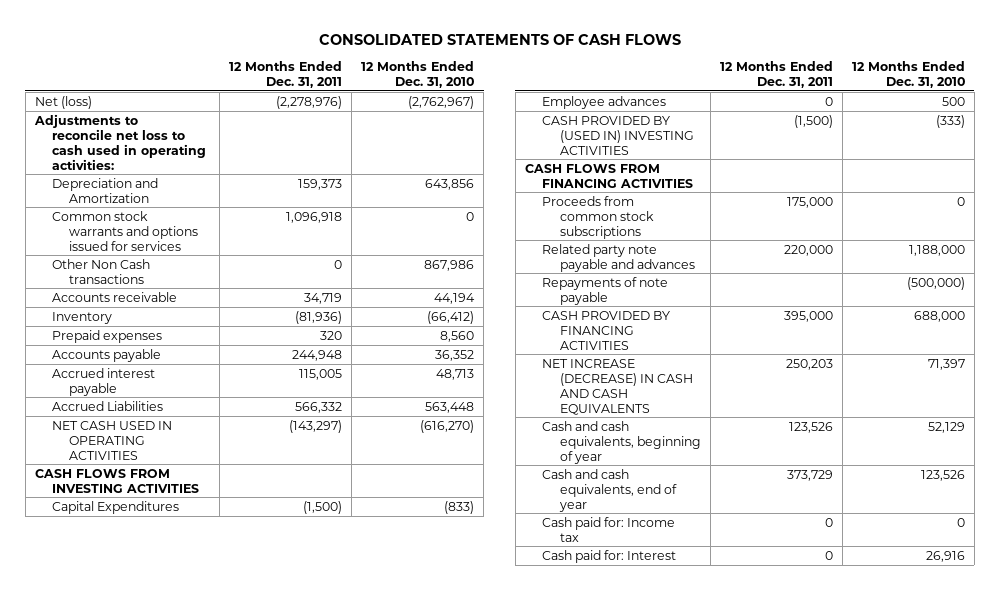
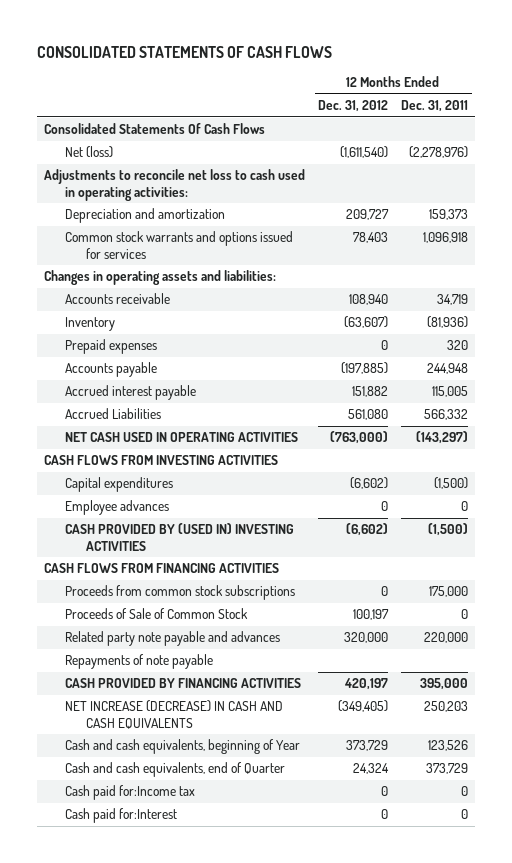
[361,61,475,88] 12 Months Ended Dec. 31, 2010 -> none
none -> [318,100,389,113] Dec. 31, 2012
none -> [43,123,265,135] Consolidated Statements Of Cash Flows
[52,177,159,203] Depreciation and Amortization -> [65,208,226,224] Depreciation and amortization
[52,258,151,284] Other Non Cash transactions -> none
none -> [43,270,276,286] Changes in operating assets and liabilities:
[52,500,180,514] Capital Expenditures -> [65,477,174,493] Capital expenditures
none -> [65,608,249,620] Proceeds of Sale of Common Stock
[542,420,701,464] Cash and cash equivalents, beginning of year -> [65,739,301,755] Cash and cash equivalents, beginning of Year
[542,468,677,512] Cash and cash equivalents, end of year -> [65,762,286,778] Cash and cash equivalents, end of Quarter
[542,516,676,542] Cash paid for: Income tax -> [65,785,196,801] Cash paid for:Income tax
[542,549,677,563] Cash paid for: Interest -> [65,808,178,824] Cash paid for:Interest

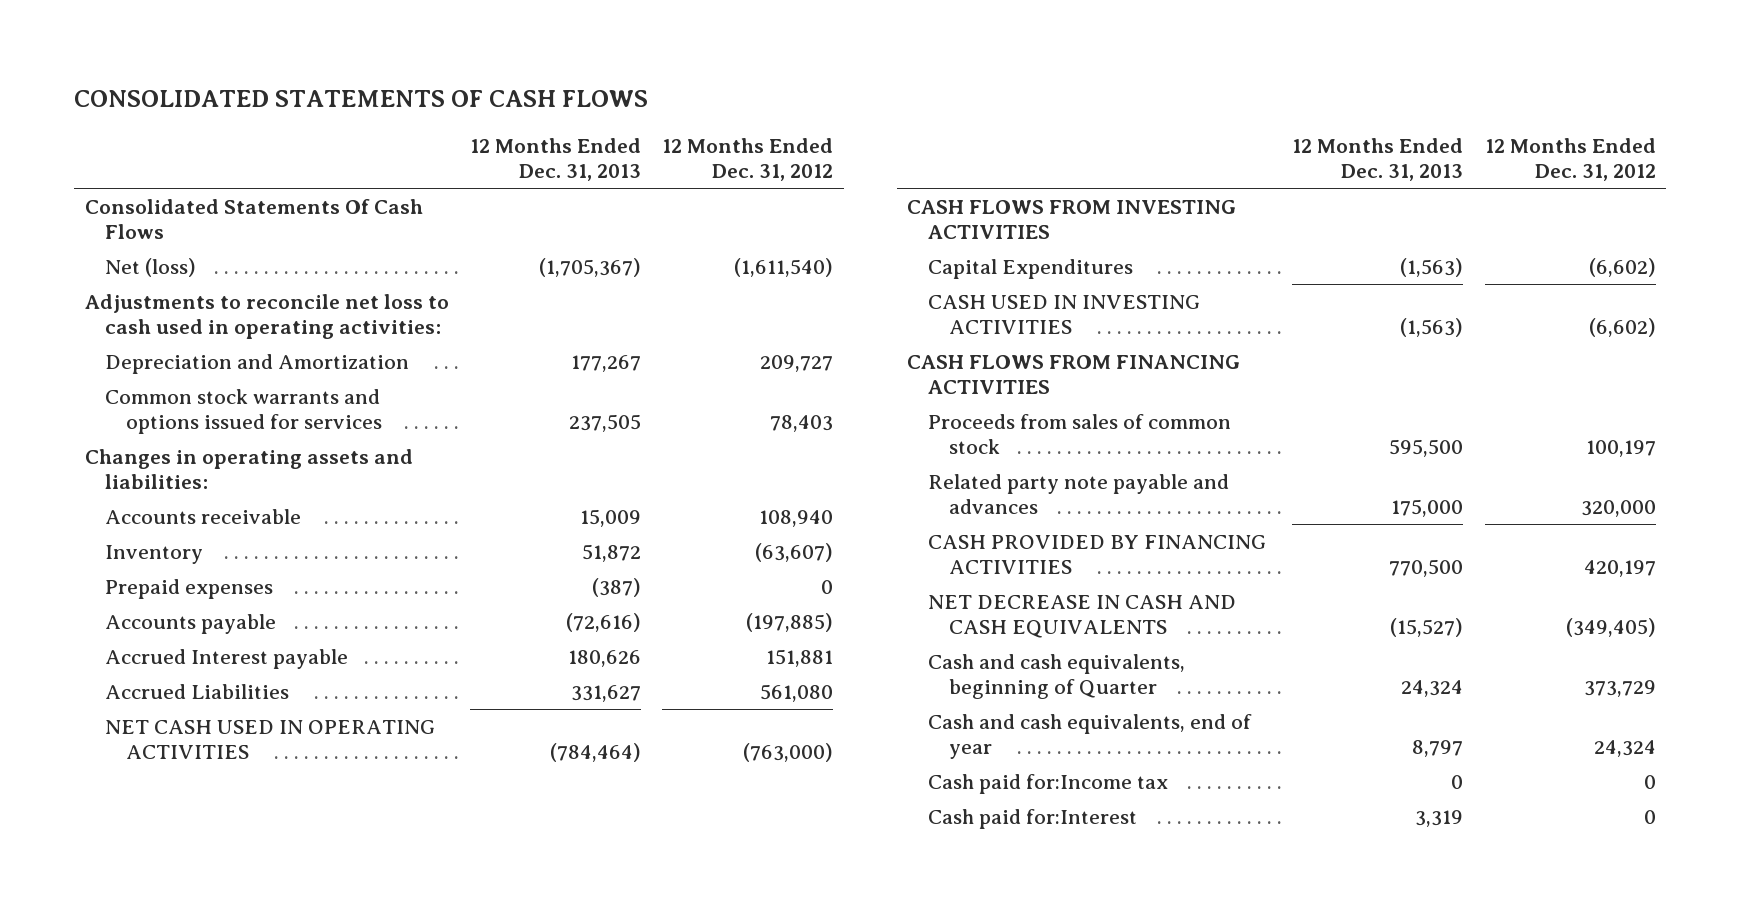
[401,100,469,113] Dec. 31, 2011 -> none
none -> [469,137,641,182] 12 Months Ended Dec. 31, 2013
[65,208,226,224] Depreciation and amortization -> [105,353,410,374] Depreciation and Amortization
[65,385,197,401] Accrued interest payable -> [105,648,349,669] Accrued Interest payable
[352,386,389,398] 151,882 -> [766,648,834,667] 151,881
[65,500,170,516] Employee advances -> none
[65,477,174,493] Capital expenditures -> [927,258,1133,279] Capital Expenditures
[65,523,295,551] CASH PROVIDED BY (USED IN) INVESTING ACTIVITIES -> [927,294,1200,335] CASH USED IN INVESTING ACTIVITIES
[65,585,296,601] Proceeds from common stock subscriptions -> none
[65,608,249,620] Proceeds of Sale of Common Stock -> [927,413,1231,455] Proceeds from sales of common stock
[65,654,214,670] Repayments of note payable -> none
[65,700,284,729] NET INCREASE (DECREASE) IN CASH AND CASH EQUIVALENTS -> [927,594,1236,639] NET DECREASE IN CASH AND CASH EQUIVALENTS
[65,739,301,755] Cash and cash equivalents, beginning of Year -> [927,653,1185,700] Cash and cash equivalents, beginning of Quarter
[65,762,286,778] Cash and cash equivalents, end of Quarter -> [927,713,1252,760] Cash and cash equivalents, end of year

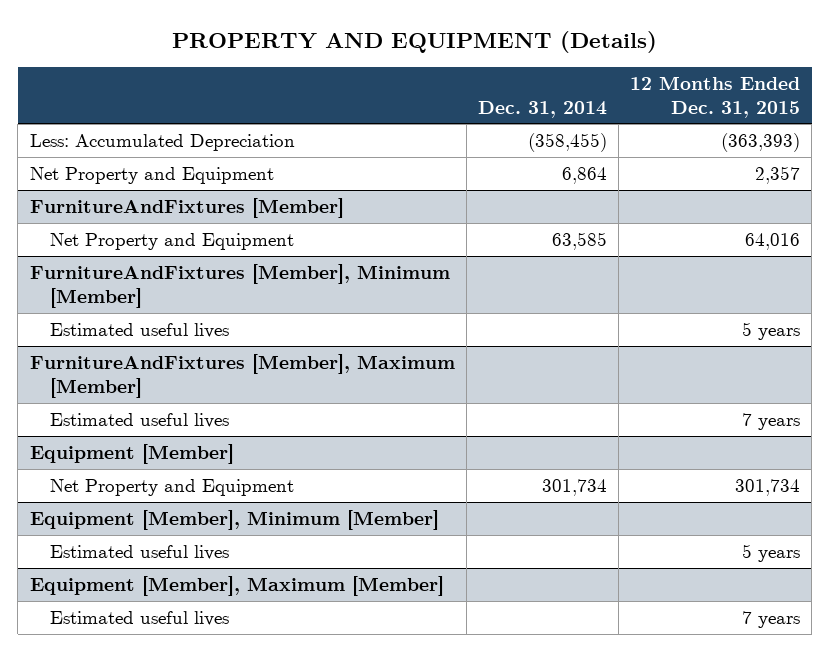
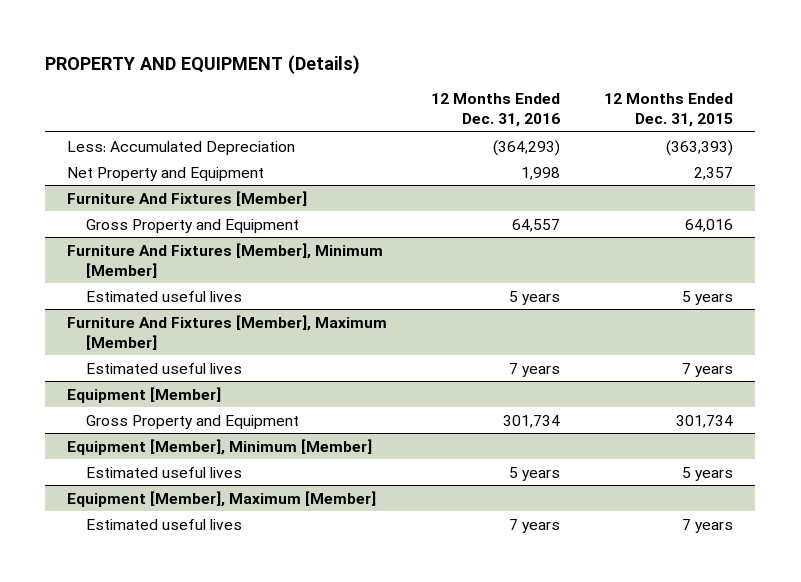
[477,100,607,118] Dec. 31, 2014 -> none
none -> [431,92,561,128] 12 Months Ended Dec. 31, 2016
[29,263,450,308] FurnitureAndFixtures [Member], Minimum [Member] -> none
[29,197,344,218] FurnitureAndFixtures [Member] -> [67,190,308,206] Furniture And Fixtures [Member]
[49,232,294,250] Net Property and Equipment -> [85,218,299,233] Gross Property and Equipment
none -> [67,242,384,278] Furniture And Fixtures [Member], Minimum [Member]
[29,353,455,398] FurnitureAndFixtures [Member], Maximum [Member] -> none
none -> [67,314,388,350] Furniture And Fixtures [Member], Maximum [Member]
[49,478,294,496] Net Property and Equipment -> [85,414,299,429] Gross Property and Equipment

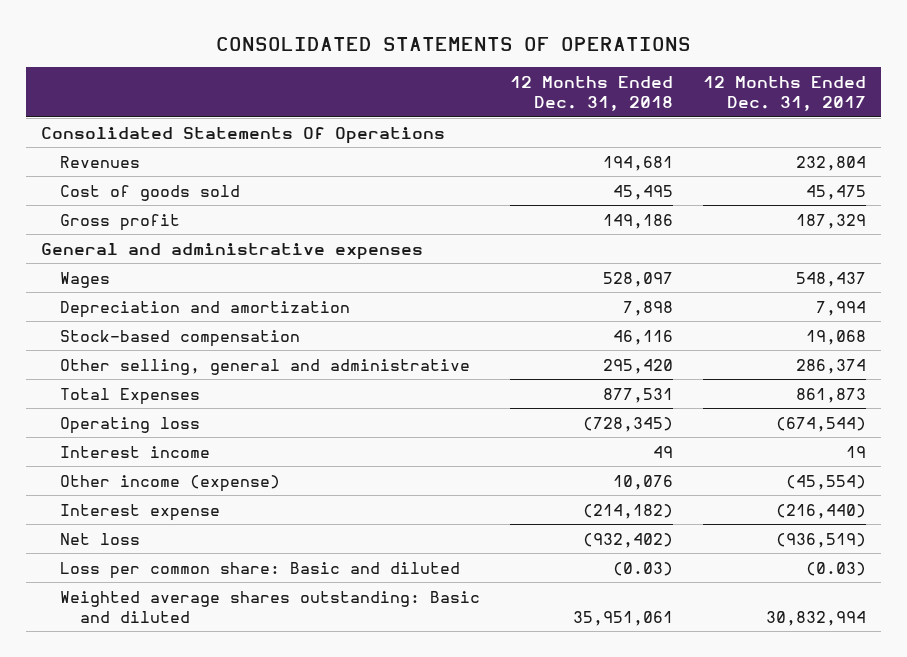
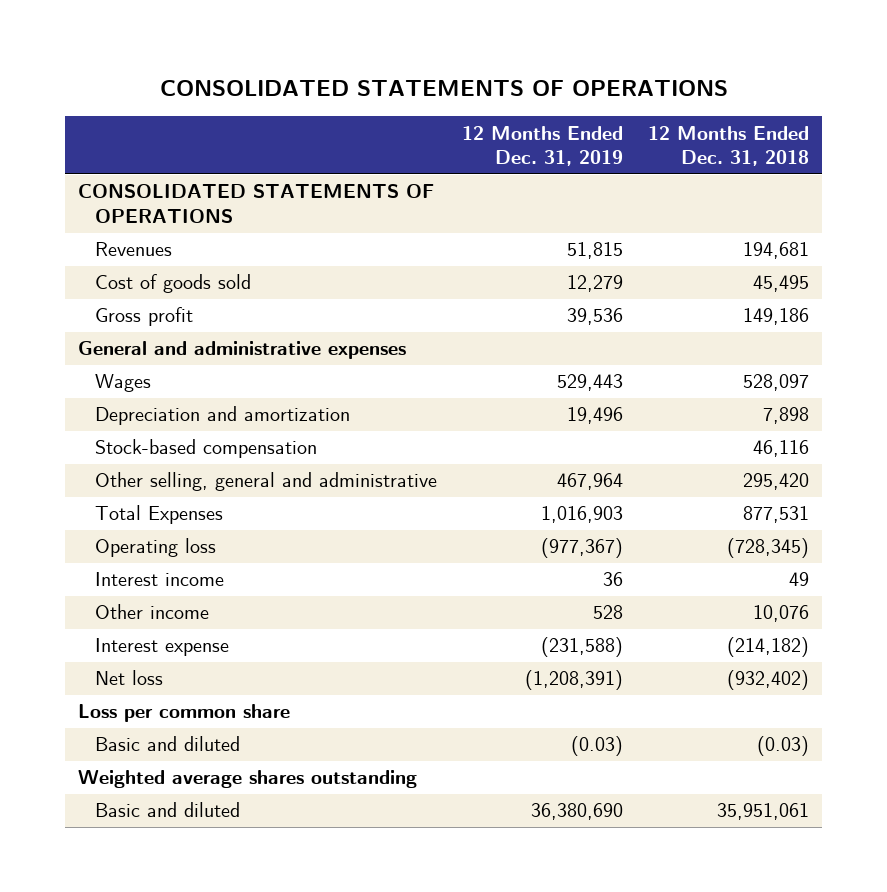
[703,76,867,112] 12 Months Ended Dec. 31, 2017 -> none
none -> [462,125,624,167] 12 Months Ended Dec. 31, 2019
[40,126,445,144] Consolidated Statements Of Operations -> [77,184,434,224] CONSOLIDATED STATEMENTS OF OPERATIONS
[60,474,281,492] Other income (expense) -> [95,604,210,620] Other income
none -> [77,704,290,723] Loss per common share
[60,561,461,579] Loss per common share: Basic and diluted -> [95,736,241,752] Basic and diluted
none -> [77,770,417,789] Weighted average shares outstanding
[60,590,481,623] Weighted average shares outstanding: Basic and diluted -> [95,802,241,818] Basic and diluted

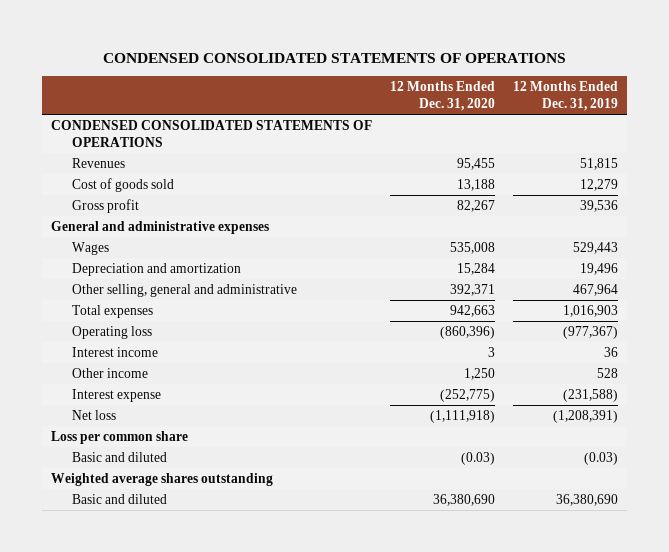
[159,80,728,97] CONSOLIDATED STATEMENTS OF OPERATIONS -> [102,52,566,63] CONDENSED CONSOLIDATED STATEMENTS OF OPERATIONS
[648,125,810,167] 12 Months Ended Dec. 31, 2018 -> none
none -> [390,80,496,112] 12 Months Ended Dec. 31, 2020
[77,184,434,224] CONSOLIDATED STATEMENTS OF OPERATIONS -> [51,119,373,148] CONDENSED CONSOLIDATED STATEMENTS OF OPERATIONS
[95,439,318,459] Stock-based compensation -> none
[95,505,224,525] Total Expenses -> [72,304,154,318] Total expenses

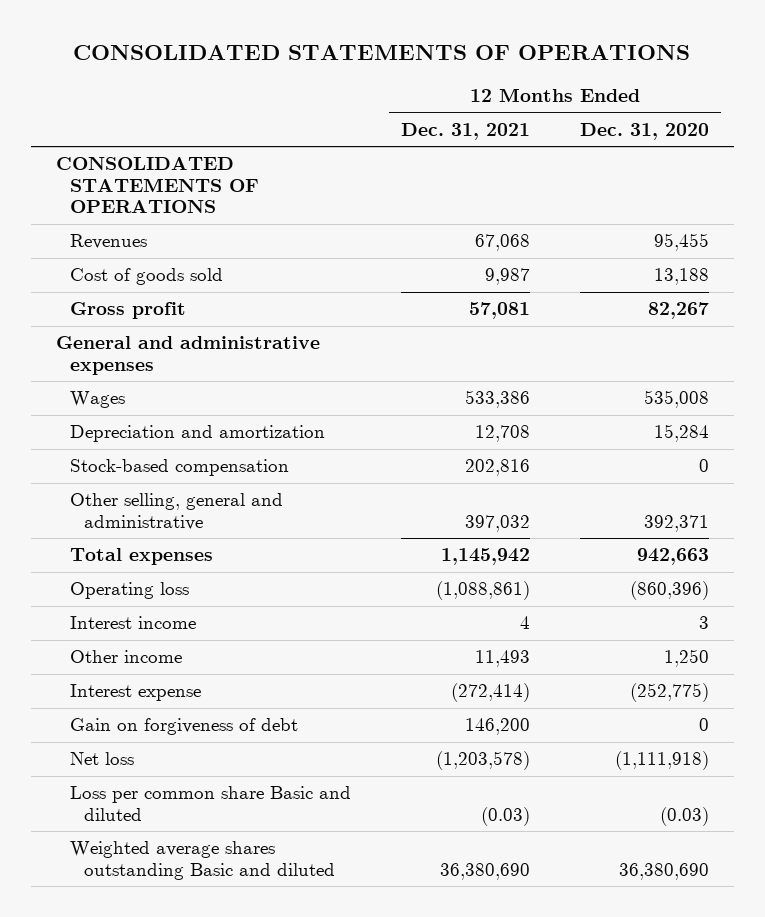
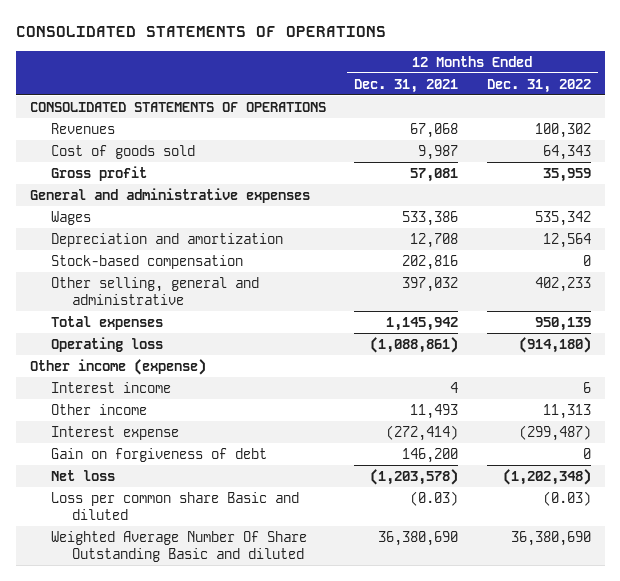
[579,122,709,140] Dec. 31, 2020 -> none
none -> [486,78,591,93] Dec. 31, 2022
none -> [29,358,206,375] Other income (expense)
[70,841,336,880] Weighted average shares outstanding Basic and diluted -> [51,530,308,562] Weighted Average Number Of Share Outstanding Basic and diluted

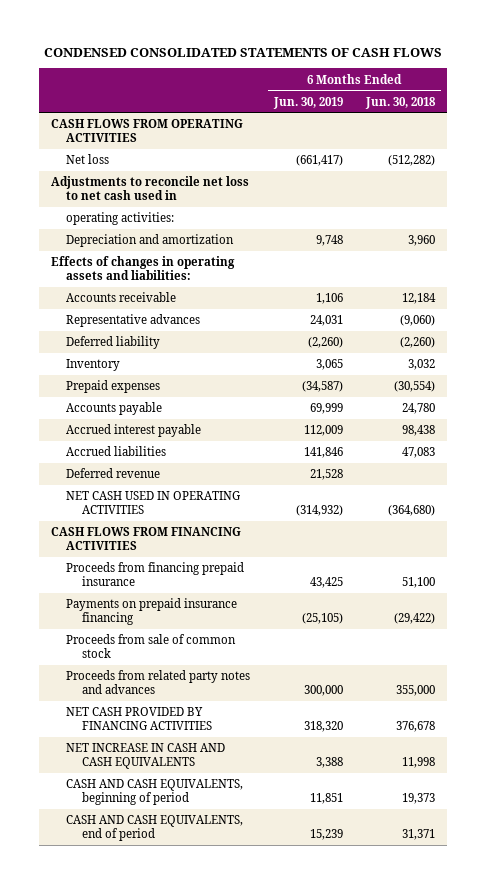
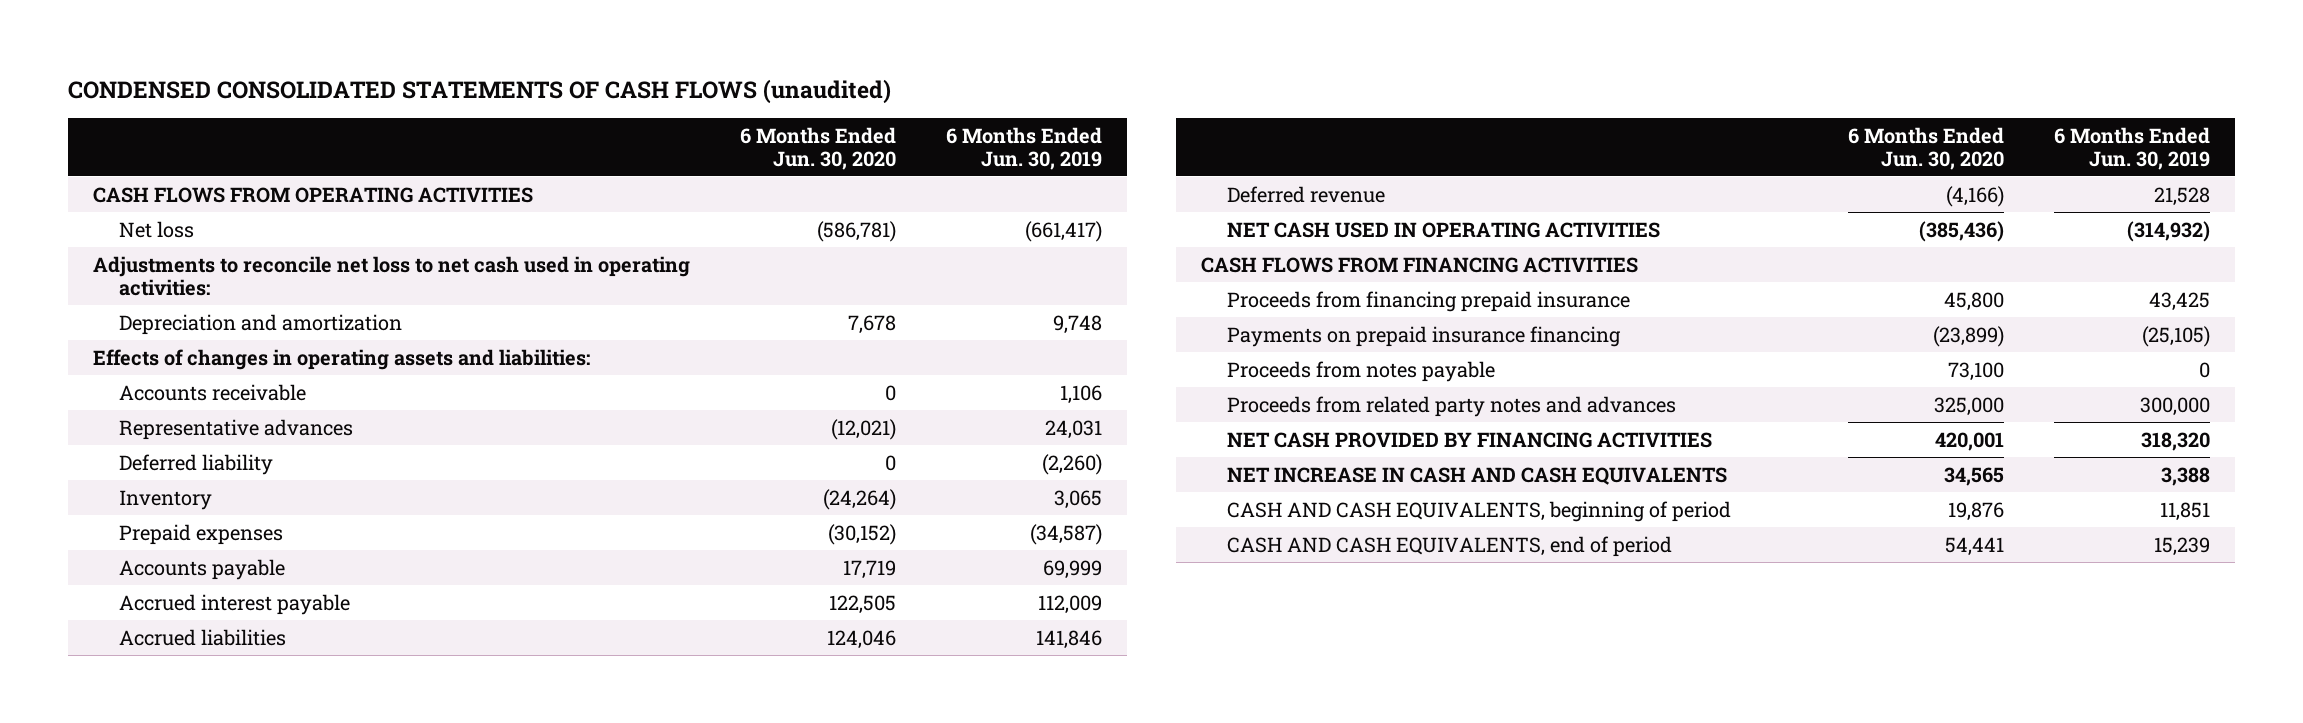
[43,47,442,57] CONDENSED CONSOLIDATED STATEMENTS OF CASH FLOWS -> [67,79,891,105] CONDENSED CONSOLIDATED STATEMENTS OF CASH FLOWS (unaudited)
[365,96,437,109] Jun. 30, 2018 -> none
none -> [739,126,896,170] 6 Months Ended Jun. 30, 2020
[66,212,175,226] operating activities: -> none
[50,176,249,201] Adjustments to reconcile net loss to net cash used in -> [92,255,690,296] Adjustments to reconcile net loss to net cash used in operating activities:
[66,634,237,659] Proceeds from sale of common stock -> none
none -> [1227,360,1496,382] Proceeds from notes payable

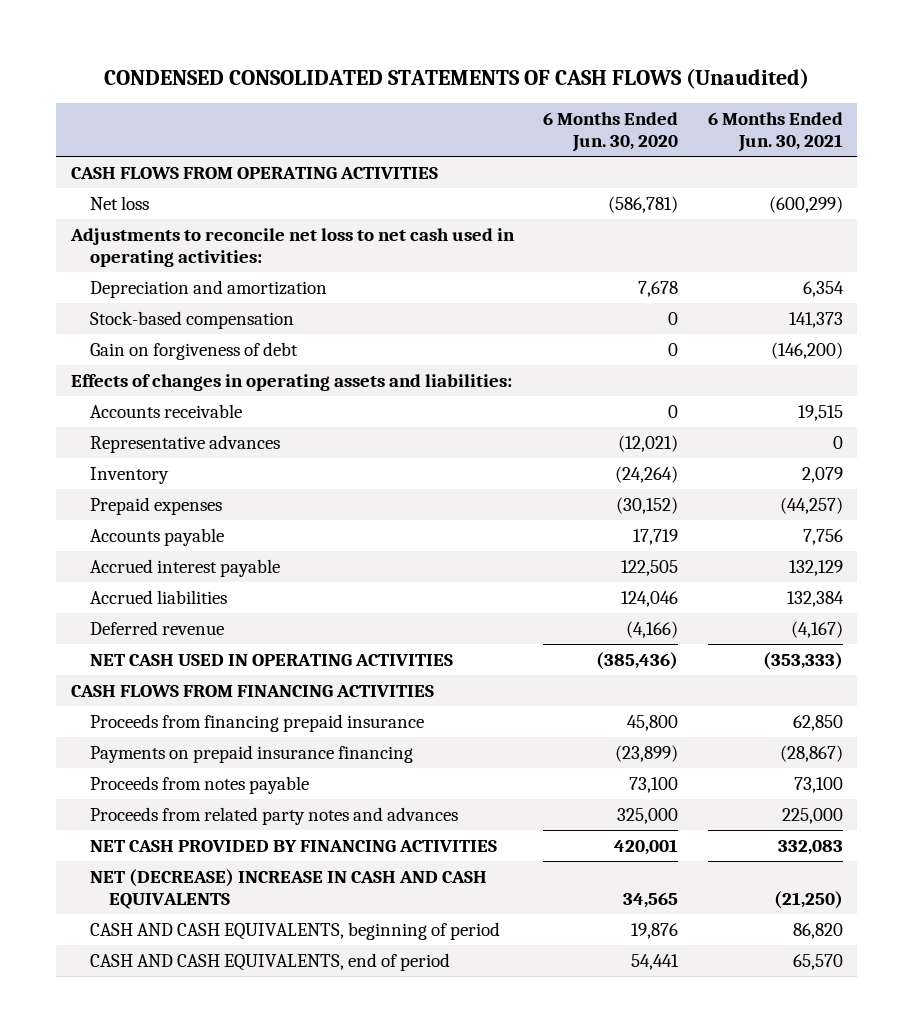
[67,79,891,105] CONDENSED CONSOLIDATED STATEMENTS OF CASH FLOWS (unaudited) -> [103,67,809,89] CONDENSED CONSOLIDATED STATEMENTS OF CASH FLOWS (Unaudited)
[945,126,1102,170] 6 Months Ended Jun. 30, 2019 -> none
none -> [707,111,843,153] 6 Months Ended Jun. 30, 2021
none -> [89,310,294,329] Stock-based compensation
none -> [89,341,298,360] Gain on forgiveness of debt
[118,453,273,475] Deferred liability -> none
[1227,466,1728,485] NET INCREASE IN CASH AND CASH EQUIVALENTS -> [89,868,487,909] NET (DECREASE) INCREASE IN CASH AND CASH EQUIVALENTS

